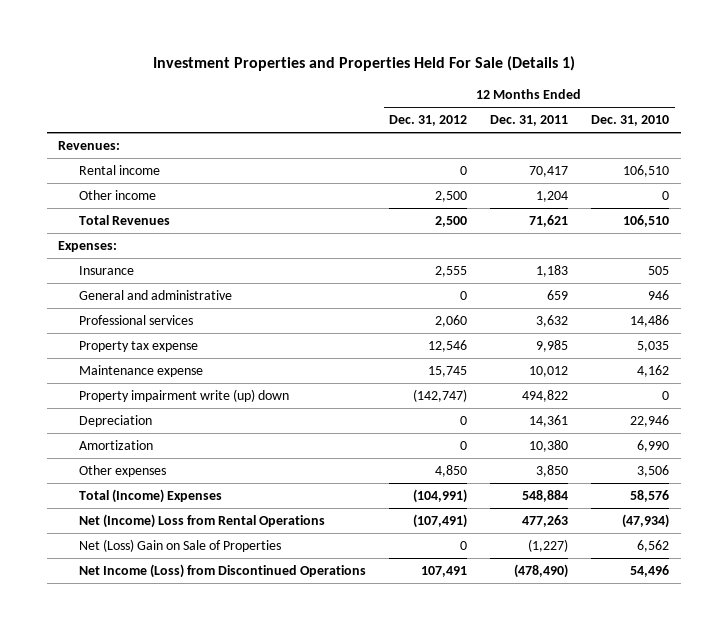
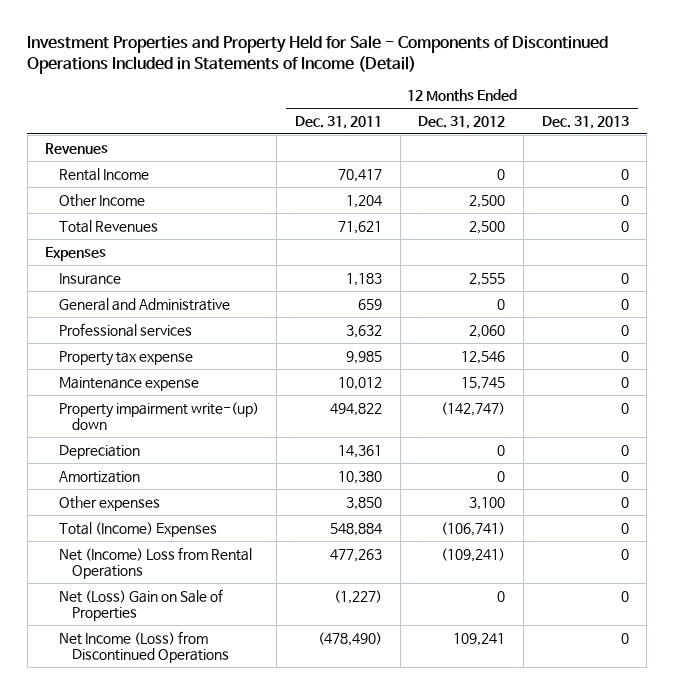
[152,56,575,72] Investment Properties and Properties Held For Sale (Details 1) -> [27,34,609,74] Investment Properties and Property Held for Sale - Components of Discontinued Operations Included in Statements of Income (Detail)
[591,115,670,127] Dec. 31, 2010 -> none
none -> [541,115,629,129] Dec. 31, 2013
[58,141,121,151] Revenues: -> [45,142,109,154] Revenues
[79,165,161,176] Rental income -> [58,167,149,181] Rental Income
[79,190,157,201] Other income -> [58,193,145,207] Other Income
[58,241,118,253] Expenses: -> [45,246,107,261] Expenses
[79,290,233,301] General and administrative -> [58,297,230,311] General and Administrative
[79,389,290,403] Property impairment write (up) down -> [58,401,259,431] Property impairment write-(up) down
[435,465,468,478] 4,850 -> [469,496,506,510] 3,100
[413,489,468,504] (104,991) -> [441,521,506,536] (106,741)
[413,514,468,529] (107,491) -> [441,547,506,562] (109,241)
[421,566,468,578] 107,491 -> [453,632,506,646] 109,241

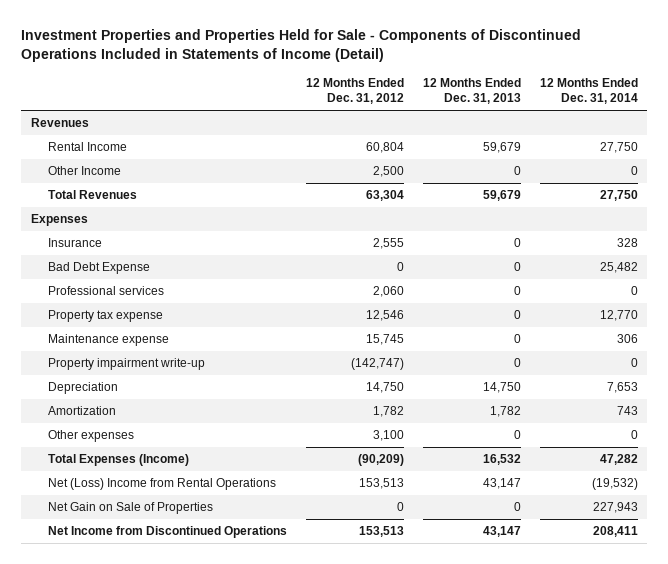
[27,34,609,74] Investment Properties and Property Held for Sale - Components of Discontinued Operations Included in Statements of Income (Detail) -> [21,28,582,62] Investment Properties and Properties Held for Sale - Components of Discontinued Operations Included in Statements of Income (Detail)
[295,115,383,129] Dec. 31, 2011 -> none
none -> [539,78,638,105] 12 Months Ended Dec. 31, 2014
[497,168,506,180] 0 -> [365,142,404,154] 60,804
[620,168,629,180] 0 -> [482,142,521,154] 59,679
[469,220,506,234] 2,500 -> [365,190,404,202] 63,304
[620,220,629,232] 0 -> [482,190,521,202] 59,679
[58,297,230,311] General and Administrative -> none
none -> [47,262,150,275] Bad Debt Expense
[58,401,259,431] Property impairment write-(up) down -> [47,358,205,371] Property impairment write-up
[497,444,506,456] 0 -> [365,382,404,394] 14,750
[620,444,629,456] 0 -> [482,382,521,394] 14,750
[497,470,506,482] 0 -> [372,406,404,418] 1,782
[620,470,629,482] 0 -> [489,406,521,418] 1,782
[58,521,217,537] Total (Income) Expenses -> [47,454,189,467] Total Expenses (Income)
[441,521,506,536] (106,741) -> [357,454,404,467] (90,209)
[620,522,629,534] 0 -> [482,454,521,466] 16,532
[58,546,252,580] Net (Income) Loss from Rental Operations -> [47,478,276,491] Net (Loss) Income from Rental Operations
[441,547,506,562] (109,241) -> [358,478,404,490] 153,513
[620,548,629,560] 0 -> [482,478,521,490] 43,147
[58,588,223,622] Net (Loss) Gain on Sale of Properties -> [47,502,213,515] Net Gain on Sale of Properties
[58,630,230,664] Net Income (Loss) from Discontinued Operations -> [47,526,287,539] Net Income from Discontinued Operations
[453,632,506,646] 109,241 -> [358,526,404,538] 153,513
[620,632,629,644] 0 -> [482,526,521,538] 43,147

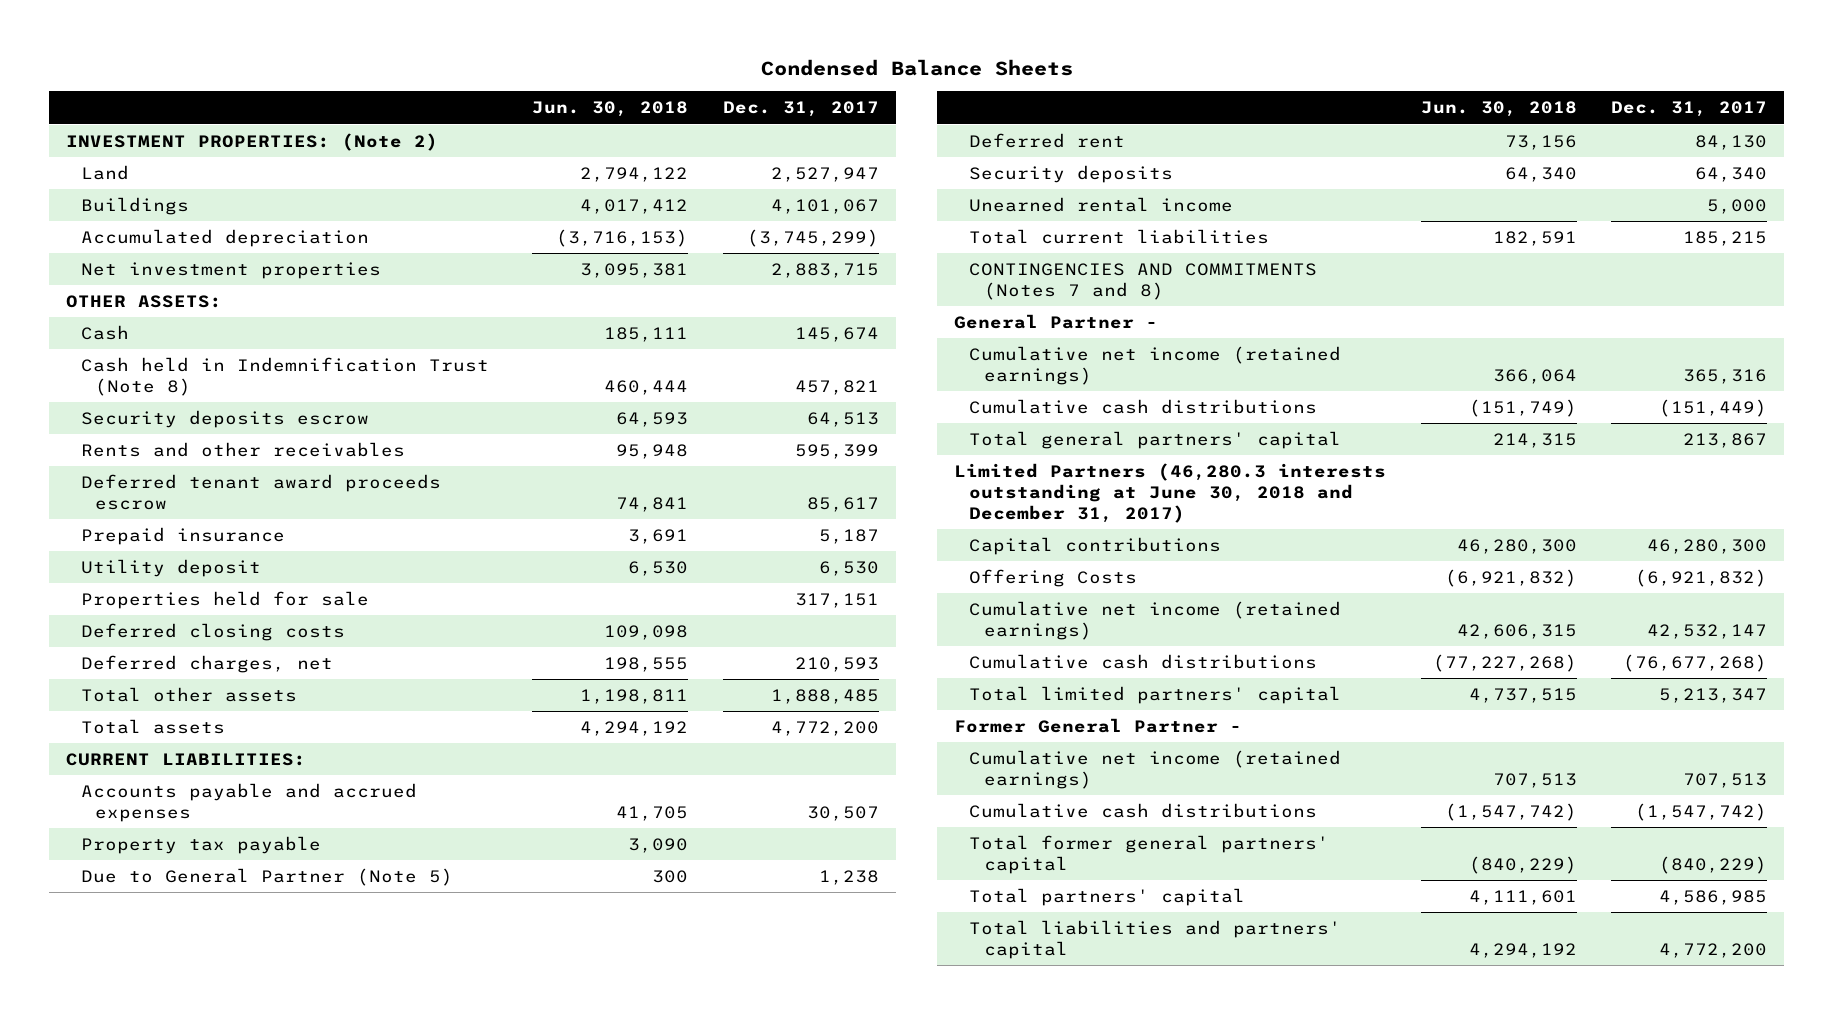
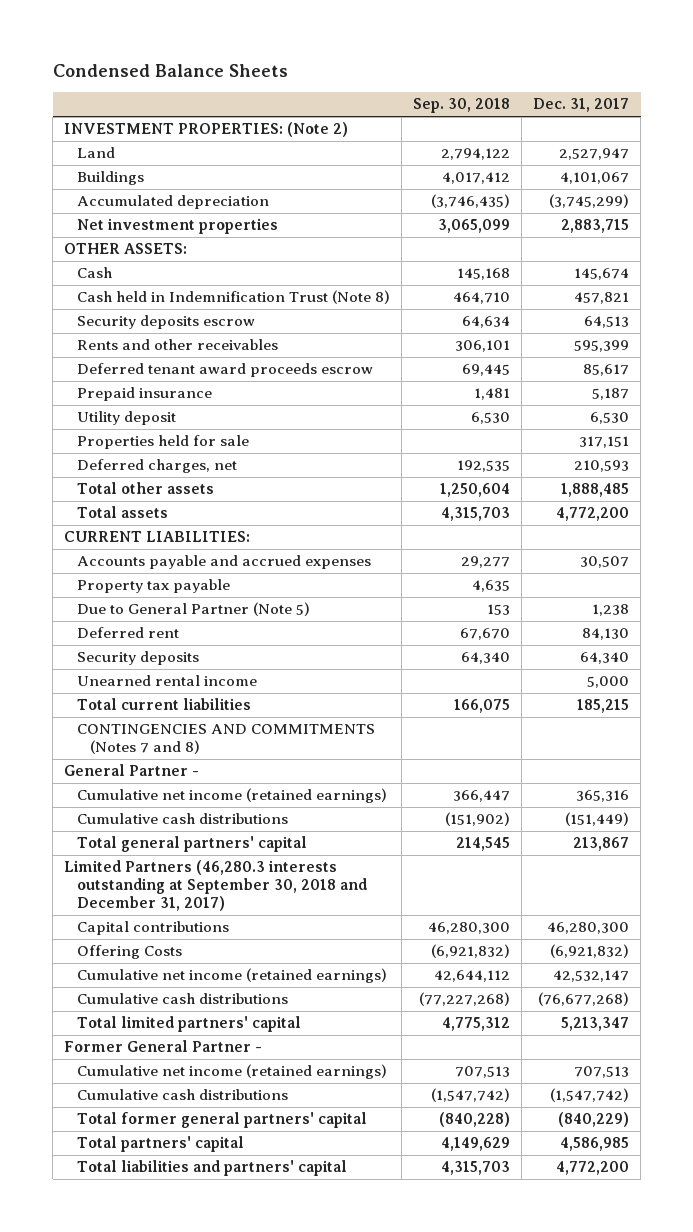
[532,101,689,118] Jun. 30, 2018 -> none
none -> [413,98,511,114] Sep. 30, 2018
[80,622,345,641] Deferred closing costs -> none
[954,462,1387,523] Limited Partners (46,280.3 interests outstanding at June 30, 2018 and December 31, 2017) -> [64,860,368,911] Limited Partners (46,280.3 interests outstanding at September 30, 2018 and December 31, 2017)

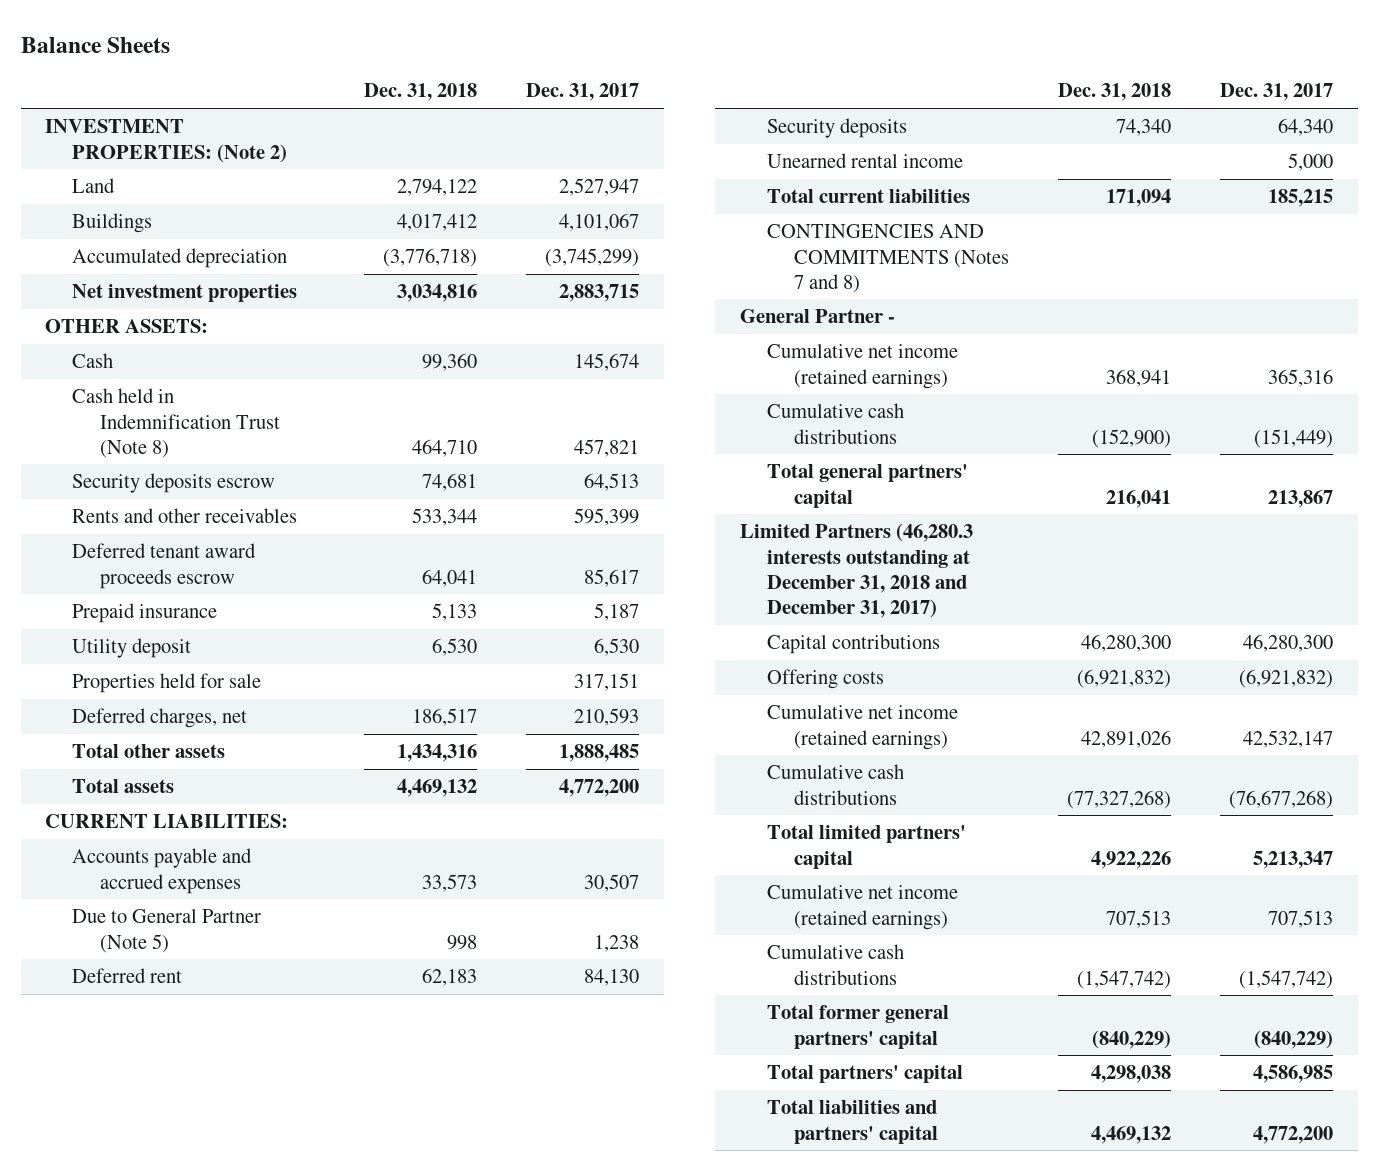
[52,63,288,77] Condensed Balance Sheets -> [20,36,170,53] Balance Sheets
[413,98,511,114] Sep. 30, 2018 -> none
none -> [363,83,477,102] Dec. 31, 2018
[77,579,231,594] Property tax payable -> none
[64,860,368,911] Limited Partners (46,280.3 interests outstanding at September 30, 2018 and December 31, 2017) -> [739,523,973,619] Limited Partners (46,280.3 interests outstanding at December 31, 2018 and December 31, 2017)
[77,945,183,960] Offering Costs -> [766,669,884,690] Offering costs
[64,1040,263,1053] Former General Partner - -> none

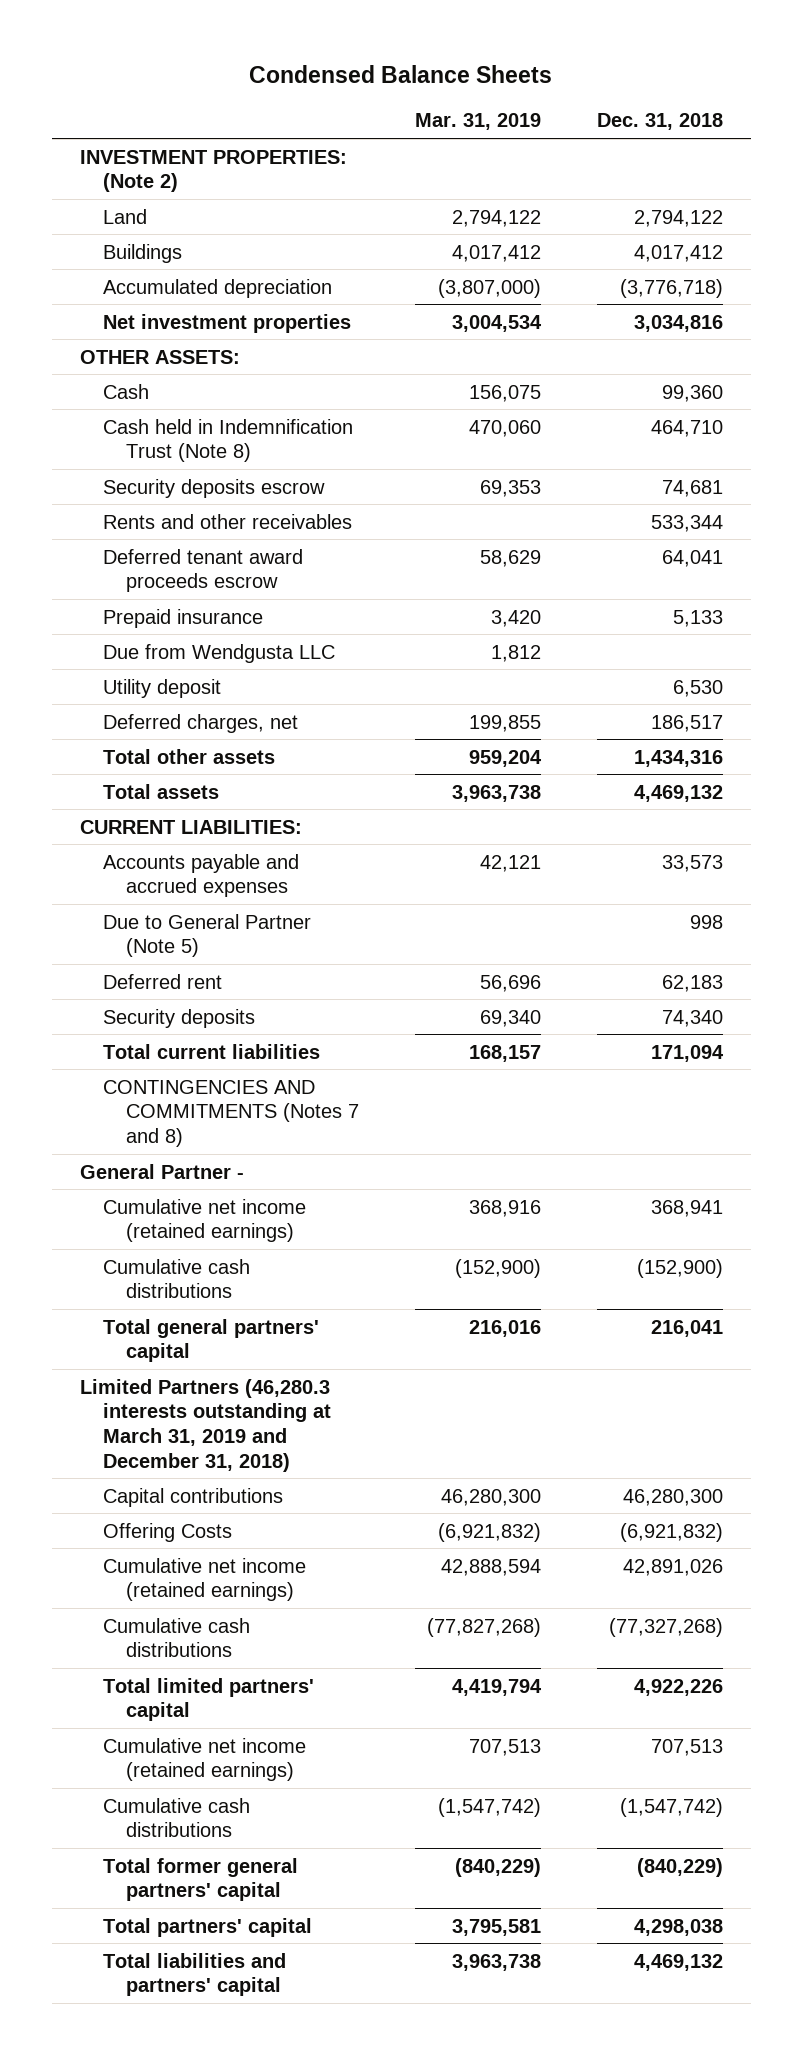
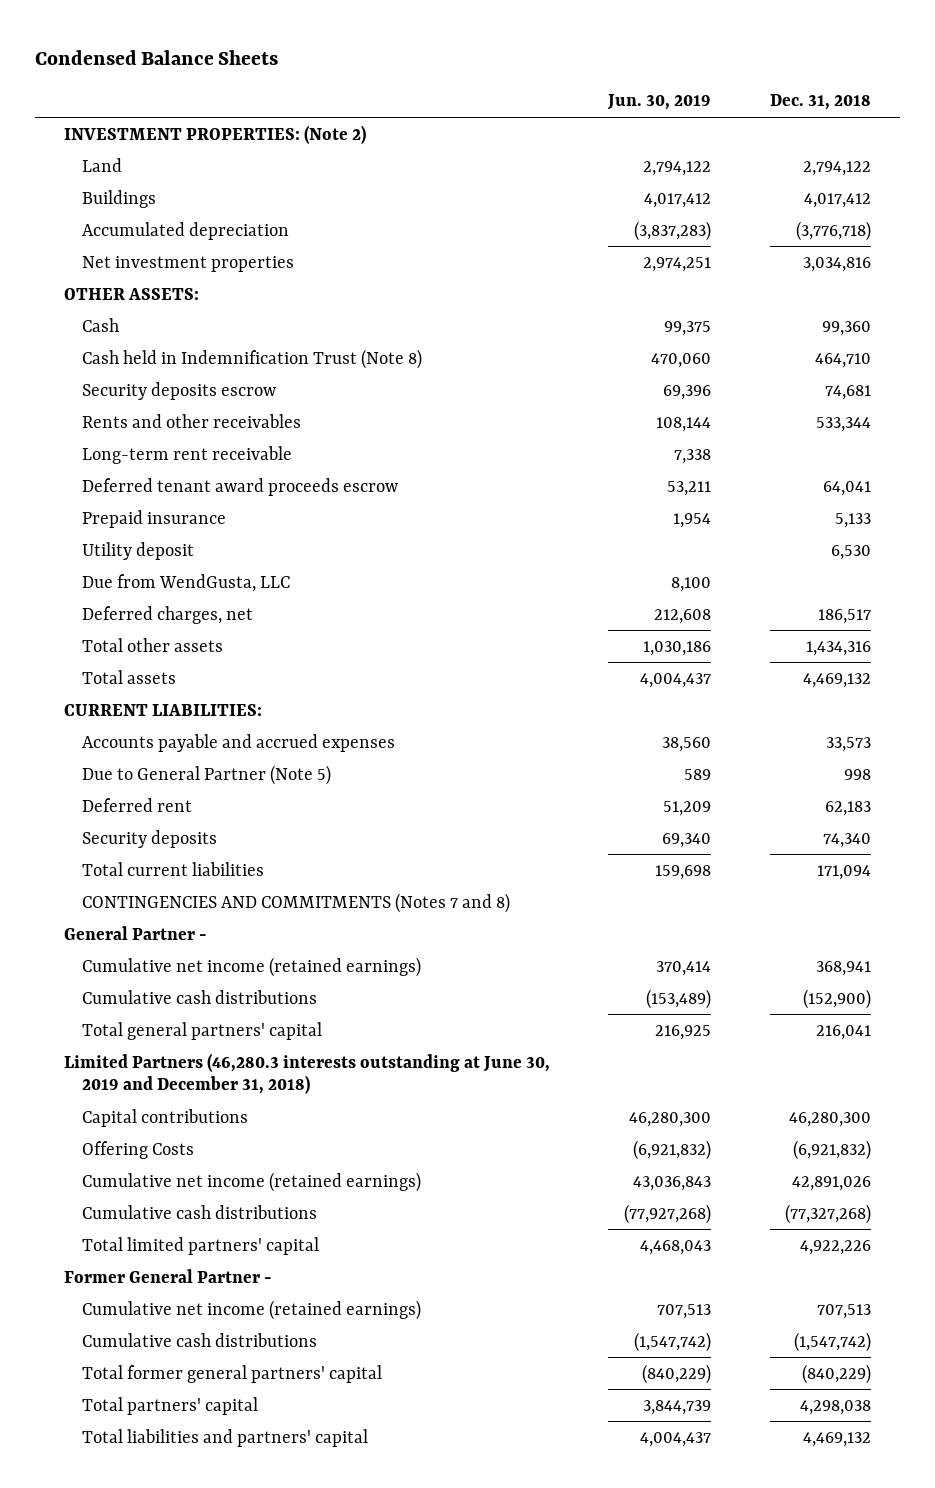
[415,113,542,131] Mar. 31, 2019 -> none
none -> [607,94,712,111] Jun. 30, 2019
none -> [81,445,292,464] Long-term rent receivable
[102,643,335,663] Due from Wendgusta LLC -> none
none -> [81,573,290,592] Due from WendGusta, LLC
[79,1378,331,1472] Limited Partners (46,280.3 interests outstanding at March 31, 2019 and December 31, 2018) -> [64,1052,551,1095] Limited Partners (46,280.3 interests outstanding at June 30, 2019 and December 31, 2018)
none -> [64,1268,273,1283] Former General Partner -

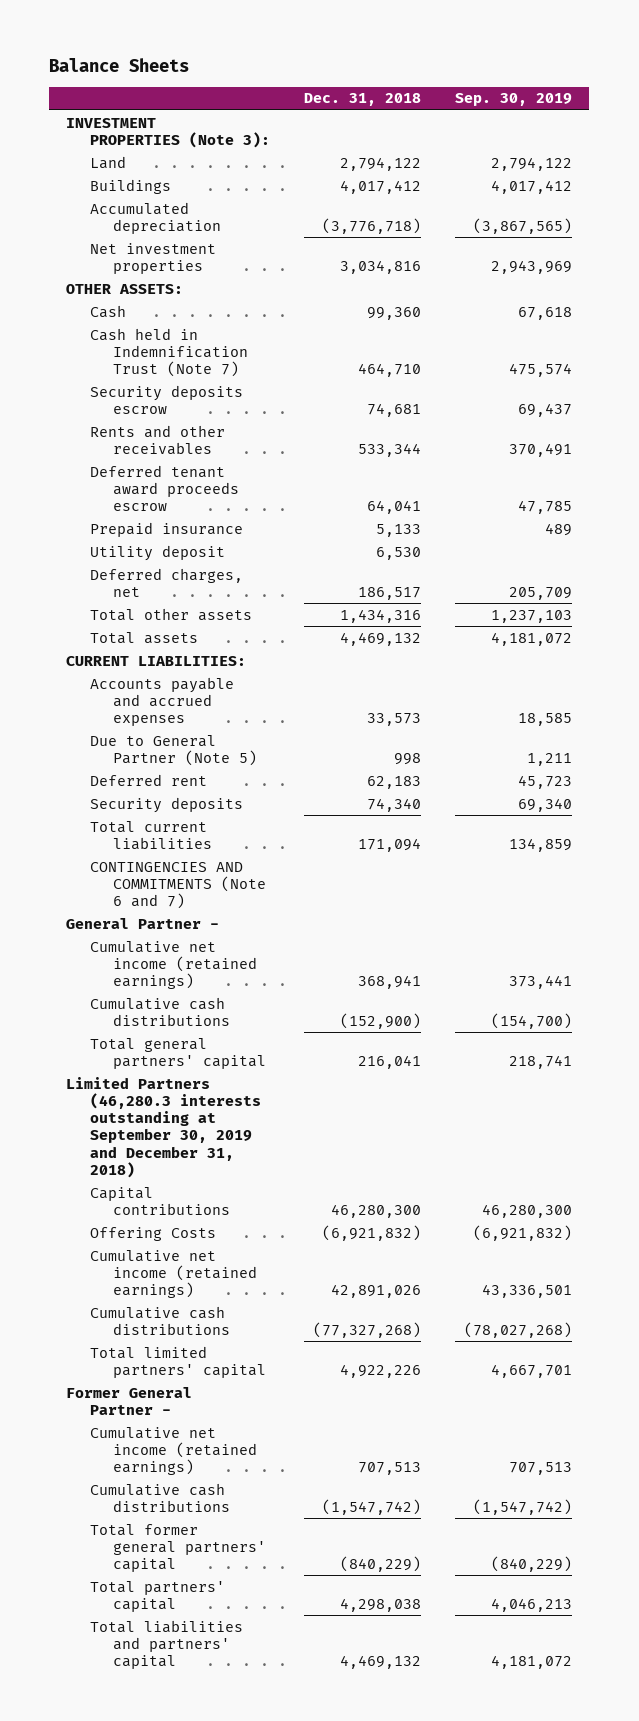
[34,50,278,66] Condensed Balance Sheets -> [49,58,190,73] Balance Sheets
[607,94,712,111] Jun. 30, 2019 -> none
none -> [455,93,573,107] Sep. 30, 2019
[64,124,367,144] INVESTMENT PROPERTIES: (Note 2) -> [66,117,270,148] INVESTMENT PROPERTIES (Note 3):
[81,348,422,369] Cash held in Indemnification Trust (Note 8) -> [89,327,248,378] Cash held in Indemnification Trust (Note 7)
[81,445,292,464] Long-term rent receivable -> none
[81,573,290,592] Due from WendGusta, LLC -> none
[81,892,510,913] CONTINGENCIES AND COMMITMENTS (Notes 7 and 8) -> [89,861,266,910] CONTINGENCIES AND COMMITMENTS (Note 6 and 7)
[64,1052,551,1095] Limited Partners (46,280.3 interests outstanding at June 30, 2019 and December 31, 2018) -> [66,1076,261,1178] Limited Partners (46,280.3 interests outstanding at September 30, 2019 and December 31, 2018)

